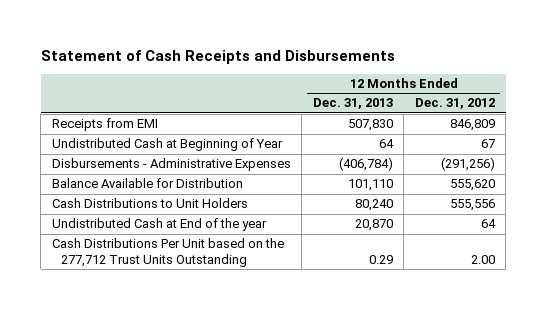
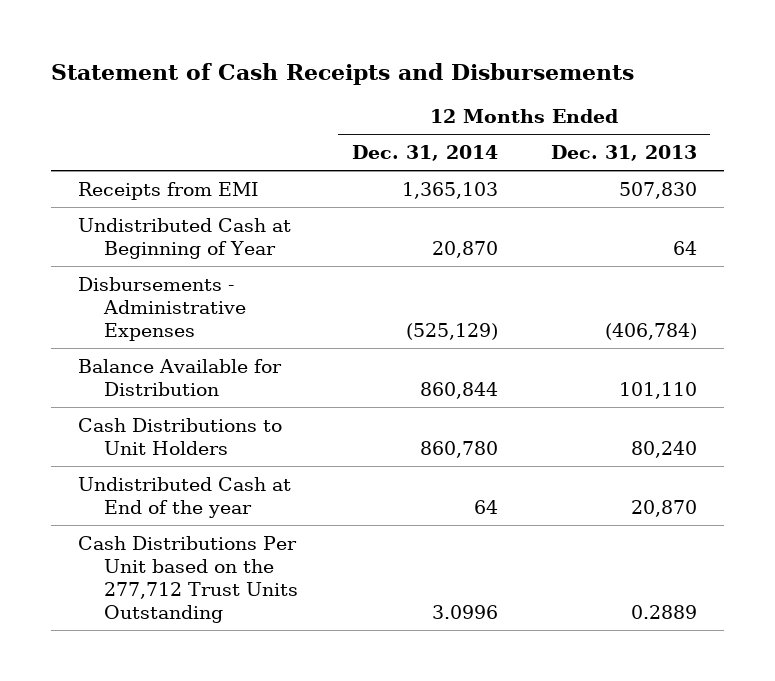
[414,98,495,110] Dec. 31, 2012 -> none
none -> [351,145,498,162] Dec. 31, 2014
[368,254,393,264] 0.29 -> [631,605,698,620] 0.2889

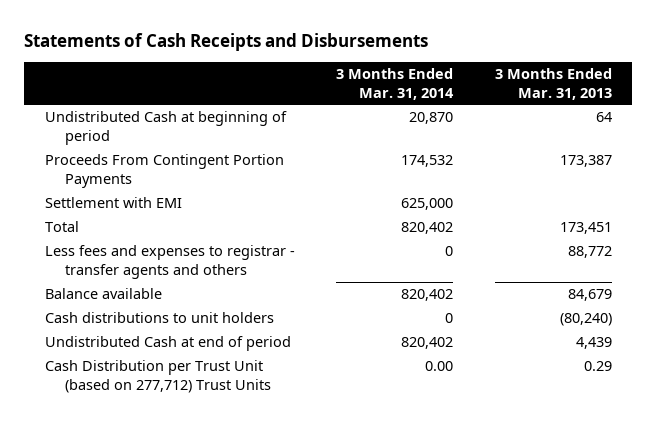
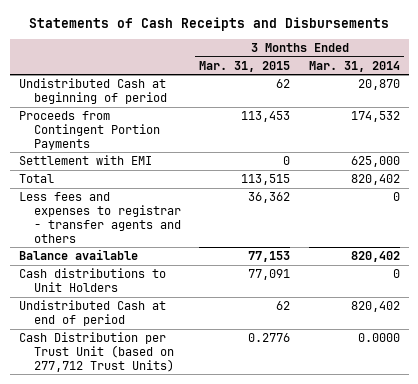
[494,68,612,100] 3 Months Ended Mar. 31, 2013 -> none
none -> [199,60,291,72] Mar. 31, 2015
[45,154,285,188] Proceeds From Contingent Portion Payments -> [18,111,161,150] Proceeds from Contingent Portion Payments
[45,312,275,324] Cash distributions to unit holders -> [18,268,166,292] Cash distributions to Unit Holders
[45,360,271,393] Cash Distribution per Trust Unit (based on 277,712) Trust Units -> [18,332,175,372] Cash Distribution per Trust Unit (based on 277,712 Trust Units)
[425,361,454,372] 0.00 -> [357,333,400,343] 0.0000

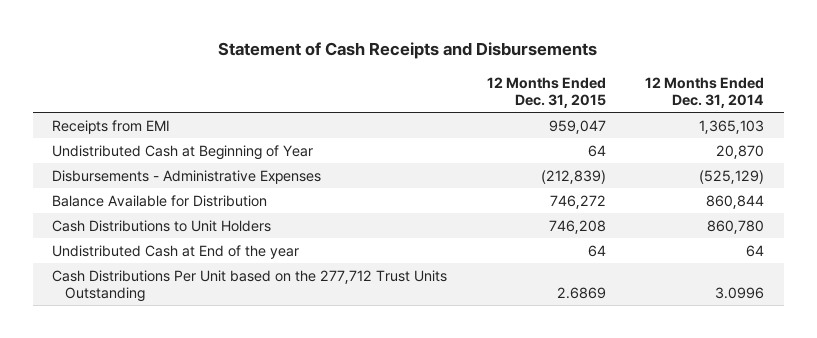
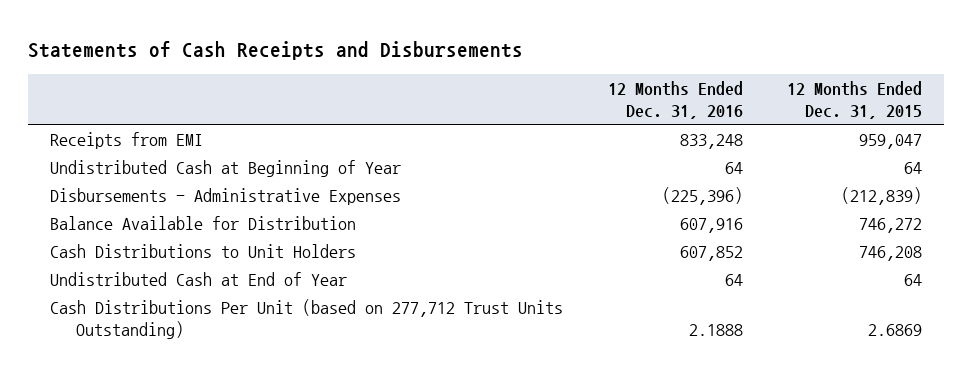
[218,42,598,60] Statement of Cash Receipts and Disbursements -> [28,41,524,61] Statements of Cash Receipts and Disbursements
[645,76,765,108] 12 Months Ended Dec. 31, 2014 -> none
none -> [607,80,743,119] 12 Months Ended Dec. 31, 2016
[52,244,300,259] Undistributed Cash at End of the year -> [50,271,348,286] Undistributed Cash at End of Year
[52,269,448,302] Cash Distributions Per Unit based on the 277,712 Trust Units Outstanding -> [50,298,564,339] Cash Distributions Per Unit (based on 277,712 Trust Units Outstanding)

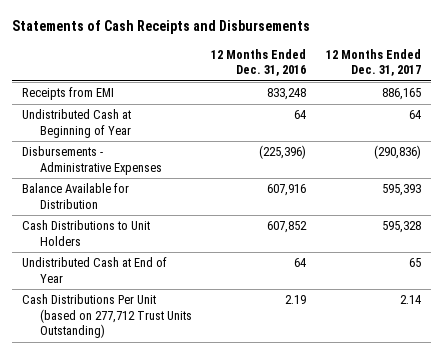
[787,80,923,119] 12 Months Ended Dec. 31, 2015 -> none
none -> [326,48,422,77] 12 Months Ended Dec. 31, 2017
[688,323,743,336] 2.1888 -> [285,295,307,305] 2.19

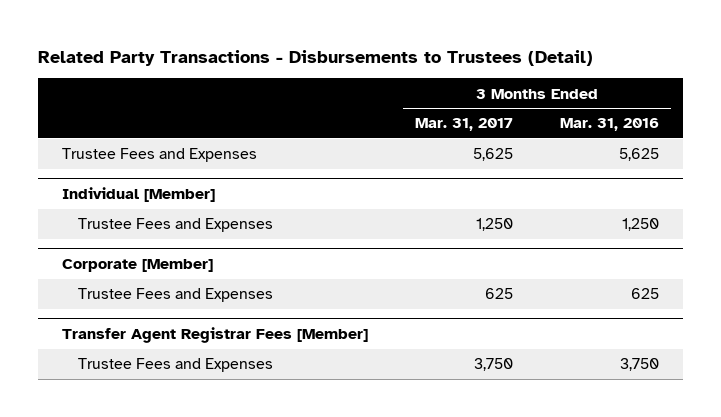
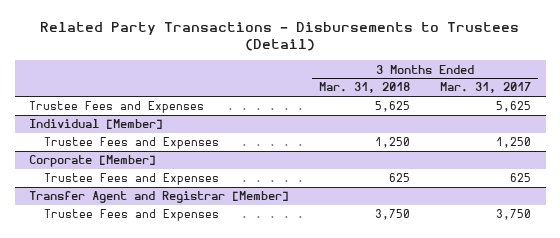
[560,118,660,132] Mar. 31, 2016 -> none
none -> [319,82,411,94] Mar. 31, 2018
[61,327,368,344] Transfer Agent Registrar Fees [Member] -> [29,191,290,204] Transfer Agent and Registrar [Member]

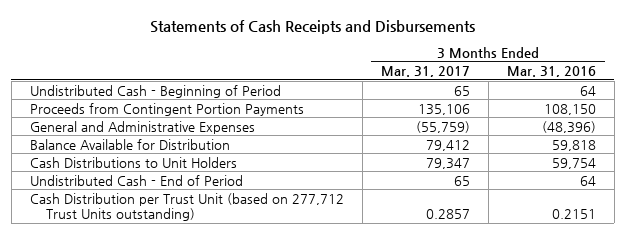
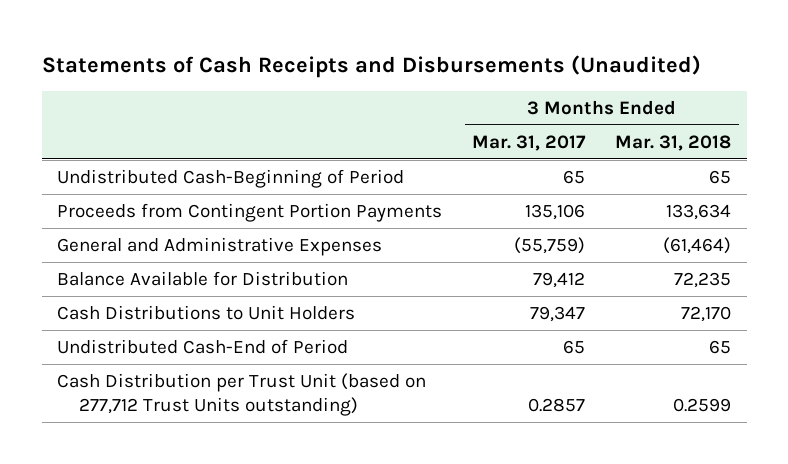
[149,19,475,34] Statements of Cash Receipts and Disbursements -> [41,54,701,78] Statements of Cash Receipts and Disbursements (Unaudited)
[506,66,596,78] Mar. 31, 2016 -> none
none -> [615,134,732,151] Mar. 31, 2018
[29,84,281,98] Undistributed Cash - Beginning of Period -> [56,169,404,189] Undistributed Cash-Beginning of Period
[29,174,243,186] Undistributed Cash - End of Period -> [56,339,348,355] Undistributed Cash-End of Period

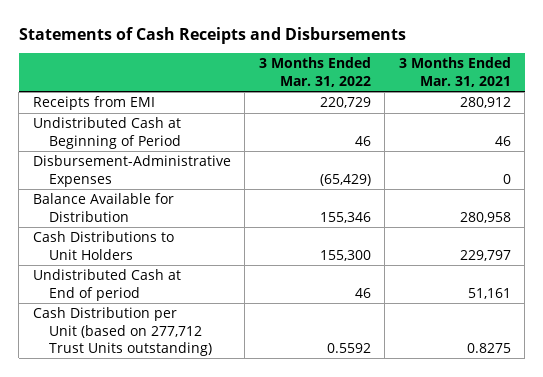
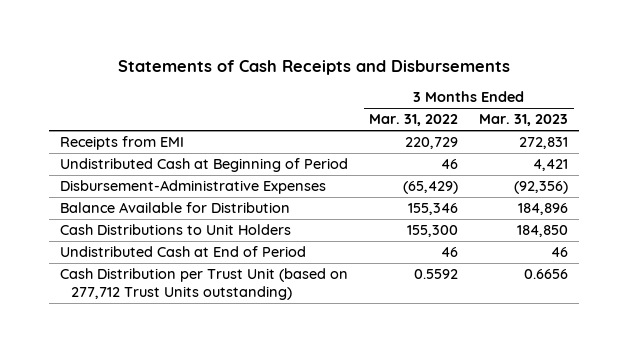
[398,57,511,87] 3 Months Ended Mar. 31, 2021 -> none
none -> [479,114,569,127] Mar. 31, 2023
[32,269,181,301] Undistributed Cash at End of period -> [59,246,306,258] Undistributed Cash at End of Period
[32,307,213,356] Cash Distribution per Unit (based on 277,712 Trust Units outstanding) -> [59,268,348,301] Cash Distribution per Trust Unit (based on 277,712 Trust Units outstanding)

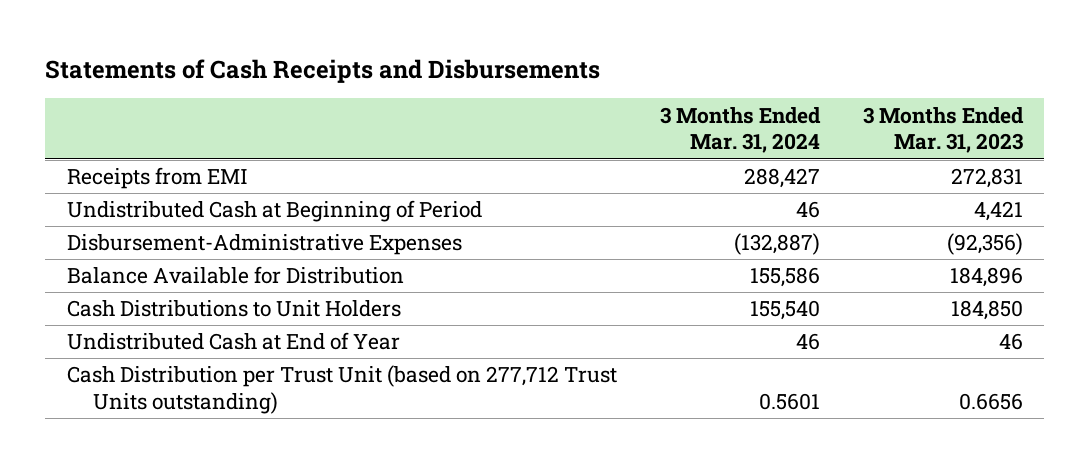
[369,114,459,127] Mar. 31, 2022 -> none
none -> [659,106,821,154] 3 Months Ended Mar. 31, 2024
[59,246,306,258] Undistributed Cash at End of Period -> [66,332,400,351] Undistributed Cash at End of Year

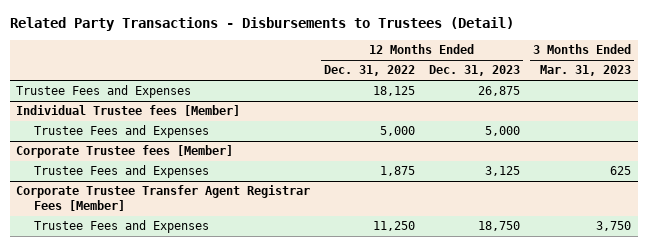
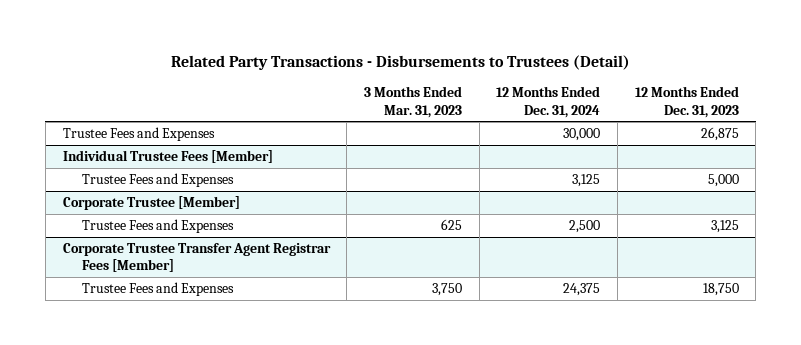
[323,65,415,77] Dec. 31, 2022 -> none
none -> [496,86,601,118] 12 Months Ended Dec. 31, 2024
[16,105,241,117] Individual Trustee fees [Member] -> [62,150,273,164] Individual Trustee Fees [Member]
[16,145,234,159] Corporate Trustee fees [Member] -> [62,196,240,211] Corporate Trustee [Member]

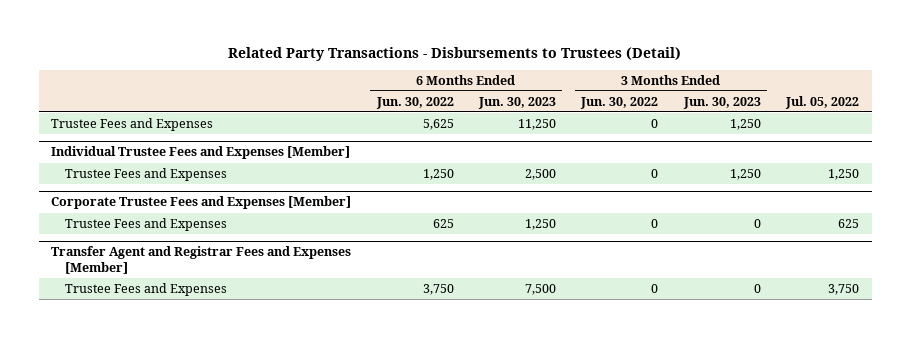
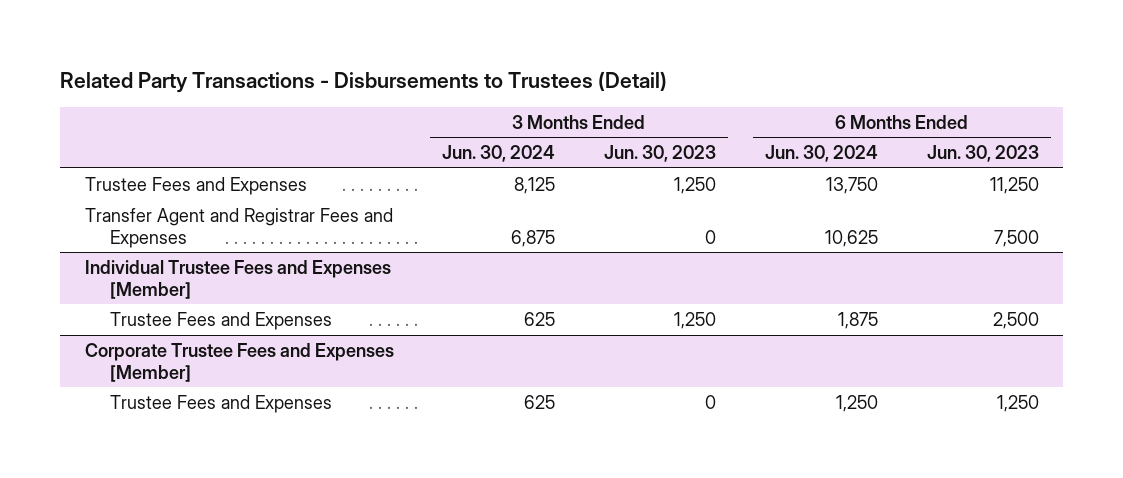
[375,96,454,109] Jun. 30, 2022 -> none
[580,96,659,109] Jun. 30, 2022 -> none
[784,95,859,109] Jul. 05, 2022 -> none
none -> [442,145,556,163] Jun. 30, 2024
none -> [765,145,879,163] Jun. 30, 2024
none -> [84,207,393,248] Transfer Agent and Registrar Fees and Expenses
[51,246,352,274] Transfer Agent and Registrar Fees and Expenses [Member] -> none
[65,282,228,296] Trustee Fees and Expenses -> none

